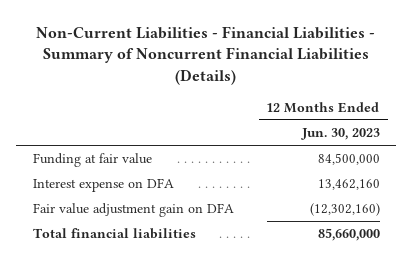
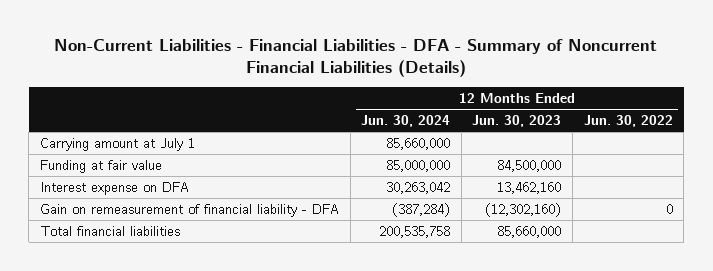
[36,25,376,85] Non-Current Liabilities - Financial Liabilities - Summary of Noncurrent Financial Liabilities (Details) -> [54,38,658,77] Non-Current Liabilities - Financial Liabilities - DFA - Summary of Noncurrent Financial Liabilities (Details)
none -> [361,115,451,128] Jun. 30, 2024
none -> [583,115,673,128] Jun. 30, 2022
none -> [40,137,196,151] Carrying amount at July 1
[32,203,234,218] Fair value adjustment gain on DFA -> [40,203,340,217] Gain on remeasurement of financial liability - DFA

